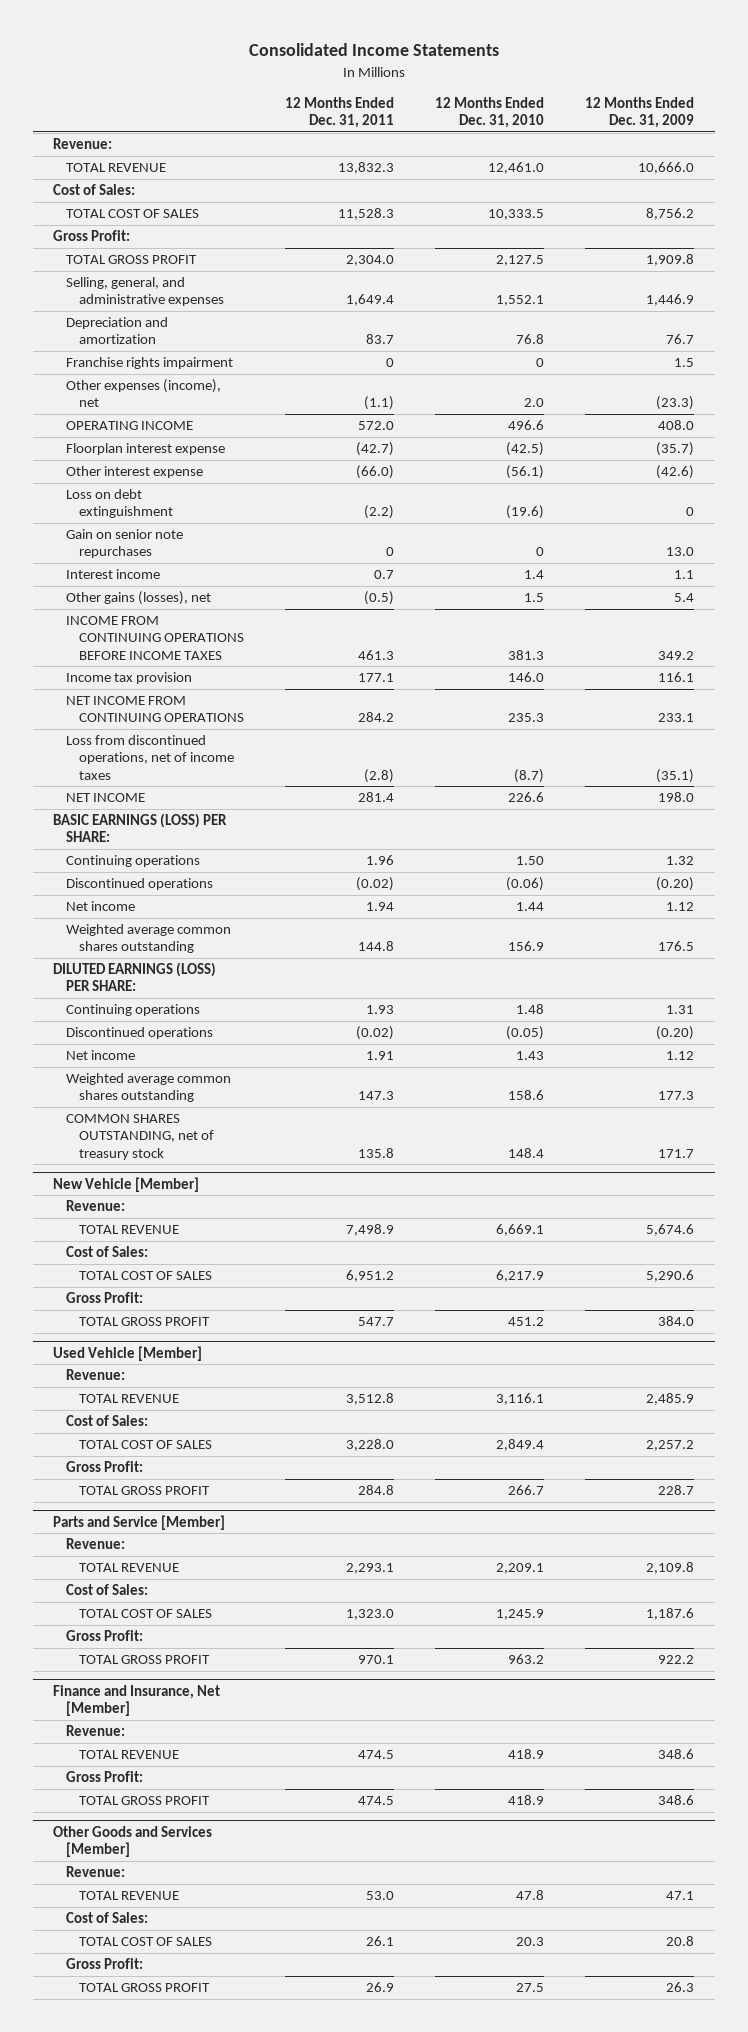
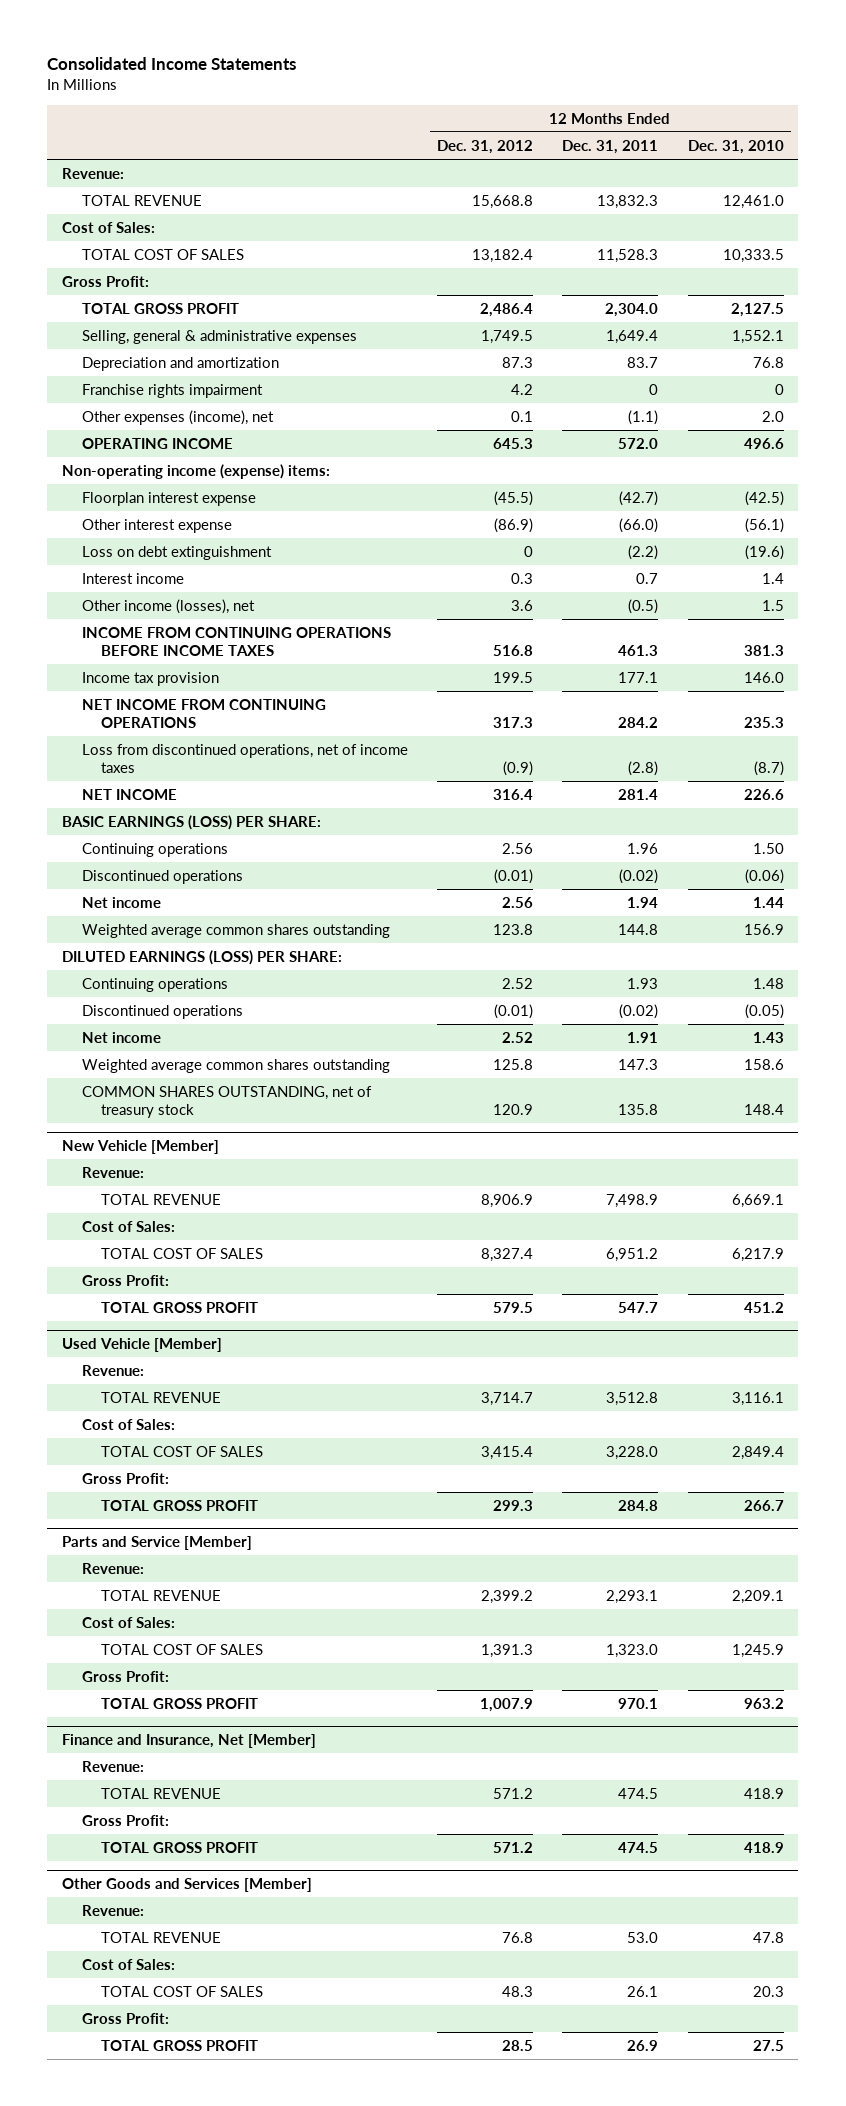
[585,96,695,129] 12 Months Ended Dec. 31, 2009 -> none
none -> [436,139,533,154] Dec. 31, 2012
[66,277,225,307] Selling, general, and administrative expenses -> [81,329,357,344] Selling, general & administrative expenses
none -> [62,463,331,479] Non-operating income (expense) items:
[66,529,184,559] Gain on senior note repurchases -> none
[66,591,212,606] Other gains (losses), net -> [81,598,255,614] Other income (losses), net

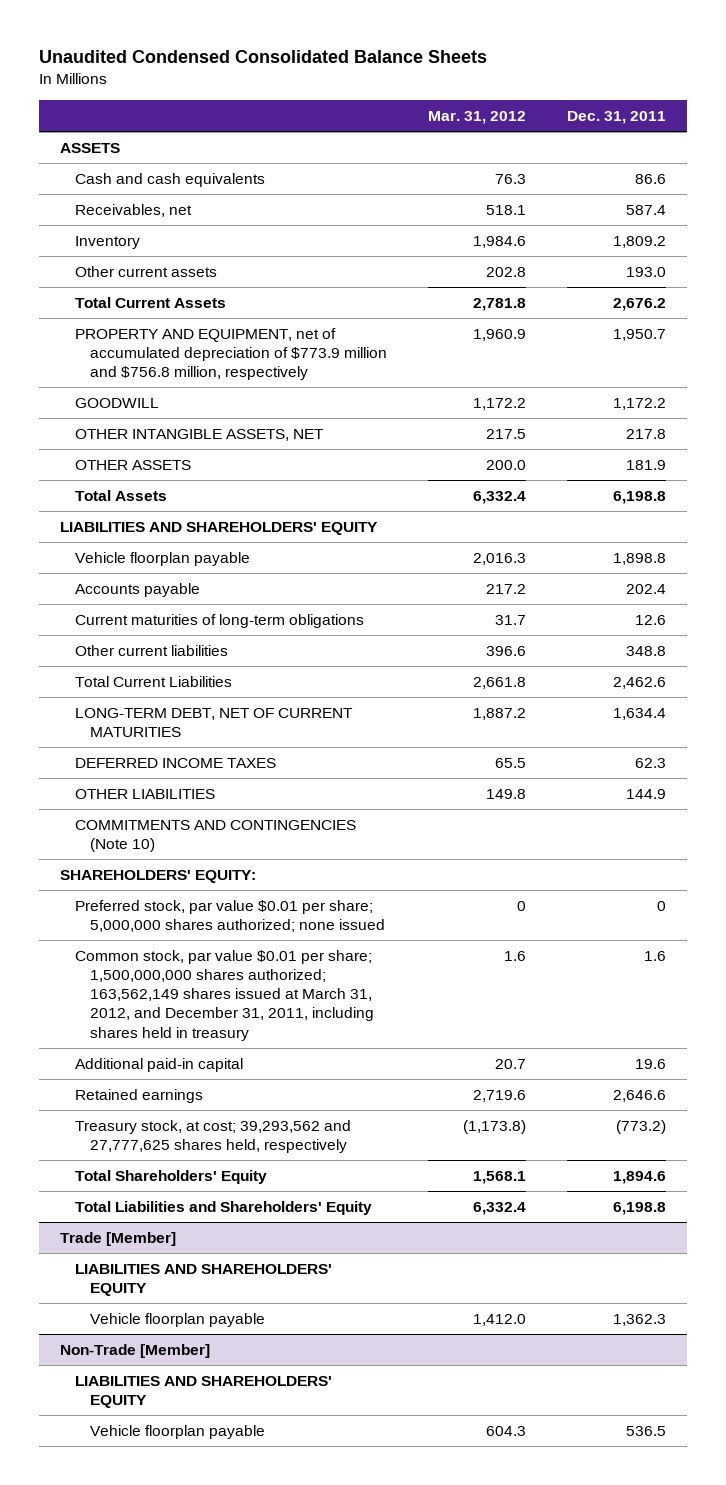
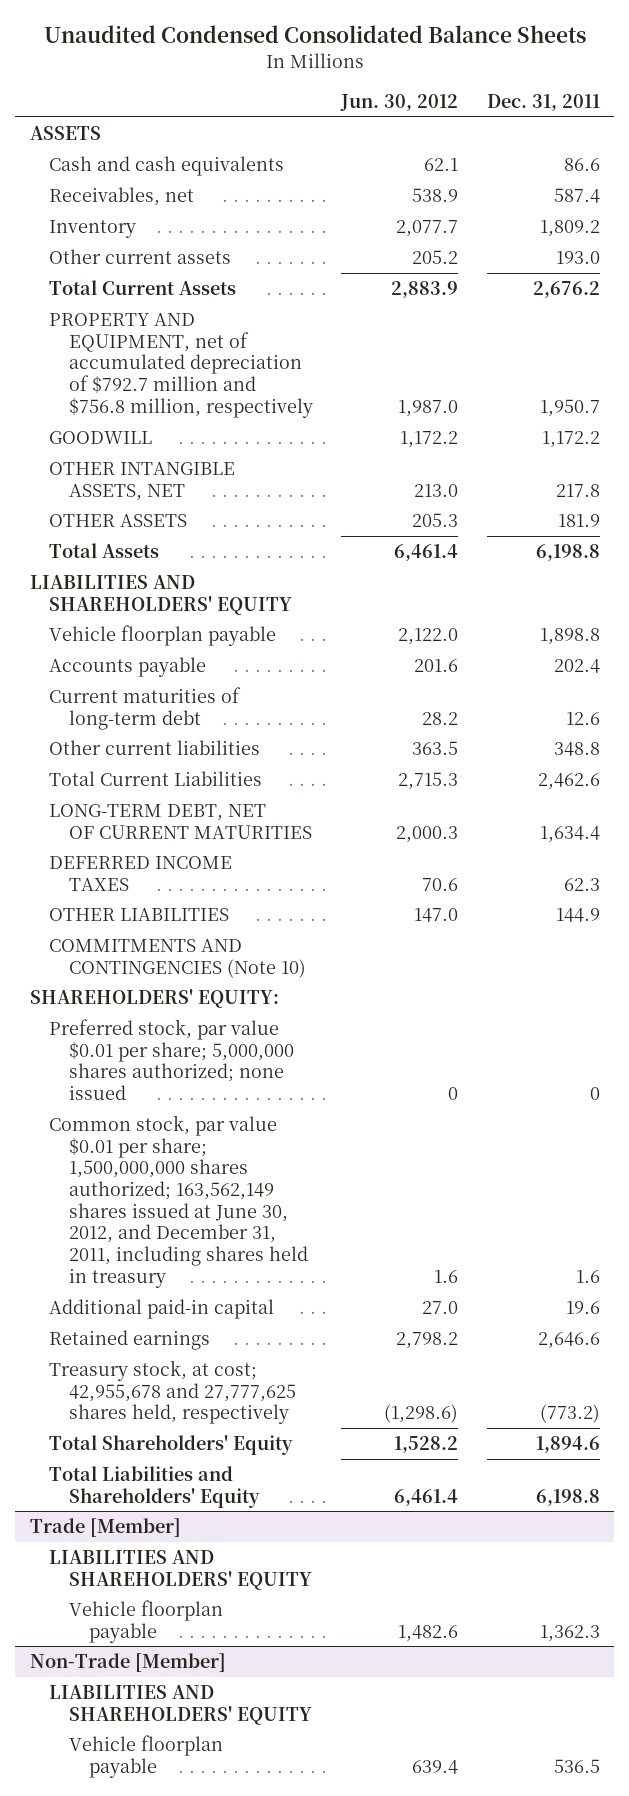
[427,111,526,125] Mar. 31, 2012 -> none
none -> [340,93,459,111] Jun. 30, 2012
[74,327,387,381] PROPERTY AND EQUIPMENT, net of accumulated depreciation of $773.9 million and $756.8 million, respectively -> [49,313,314,418] PROPERTY AND EQUIPMENT, net of accumulated depreciation of $792.7 million and $756.8 million, respectively
[74,613,364,628] Current maturities of long-term obligations -> [49,687,242,730] Current maturities of long-term debt
[74,949,374,1041] Common stock, par value $0.01 per share; 1,500,000,000 shares authorized; 163,562,149 shares issued at March 31, 2012, and December 31, 2011, including shares held in treasury -> [49,1115,309,1288] Common stock, par value $0.01 per share; 1,500,000,000 shares authorized; 163,562,149 shares issued at June 30, 2012, and December 31, 2011, including shares held in treasury
[74,1119,351,1154] Treasury stock, at cost; 39,293,562 and 27,777,625 shares held, respectively -> [49,1360,297,1425] Treasury stock, at cost; 42,955,678 and 27,777,625 shares held, respectively

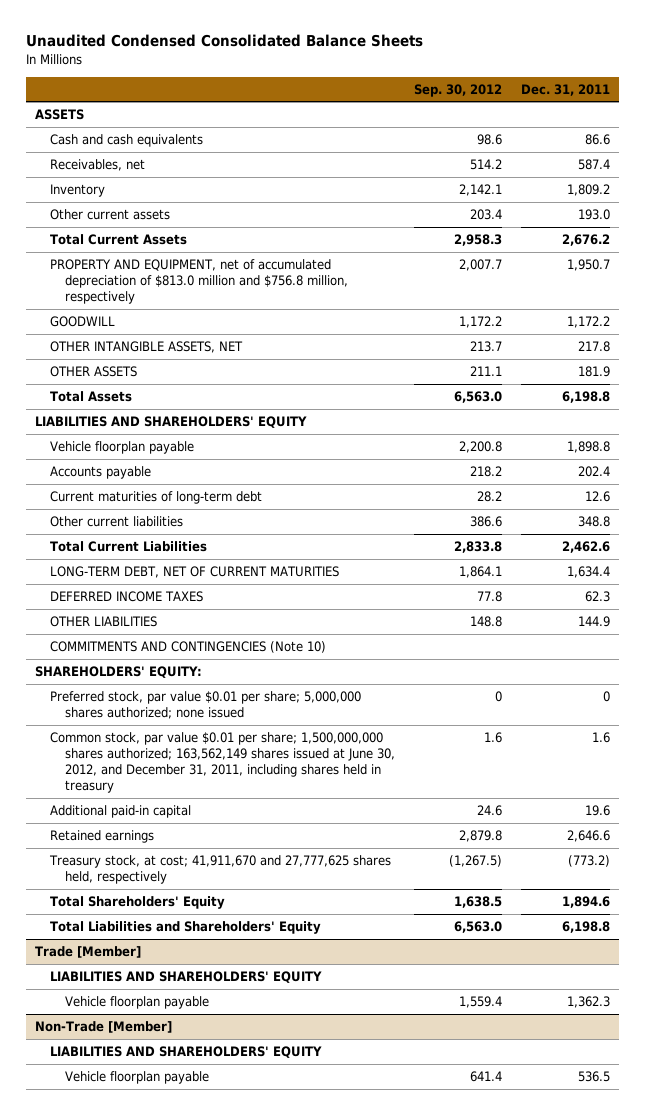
[340,93,459,111] Jun. 30, 2012 -> none
none -> [413,83,502,97] Sep. 30, 2012
[49,313,314,418] PROPERTY AND EQUIPMENT, net of accumulated depreciation of $792.7 million and $756.8 million, respectively -> [50,258,349,305] PROPERTY AND EQUIPMENT, net of accumulated depreciation of $813.0 million and $756.8 million, respectively
[49,1360,297,1425] Treasury stock, at cost; 42,955,678 and 27,777,625 shares held, respectively -> [49,854,392,885] Treasury stock, at cost; 41,911,670 and 27,777,625 shares held, respectively

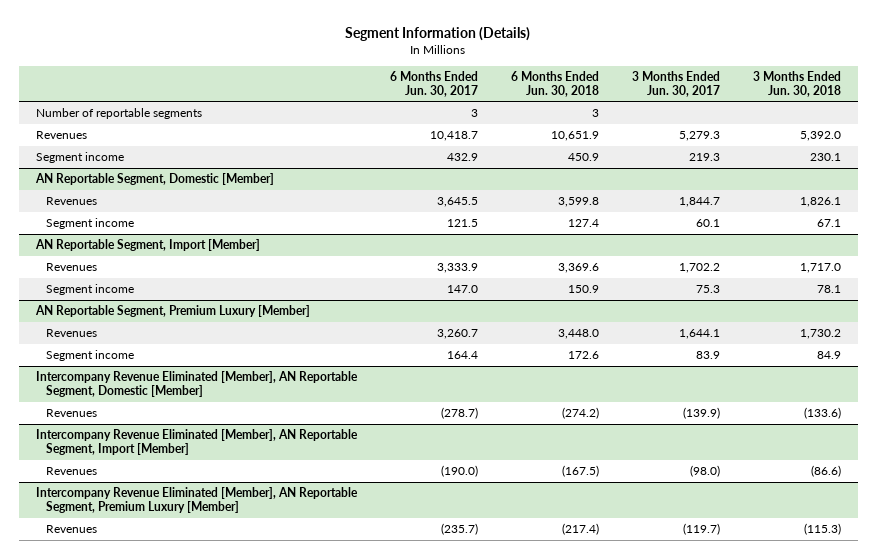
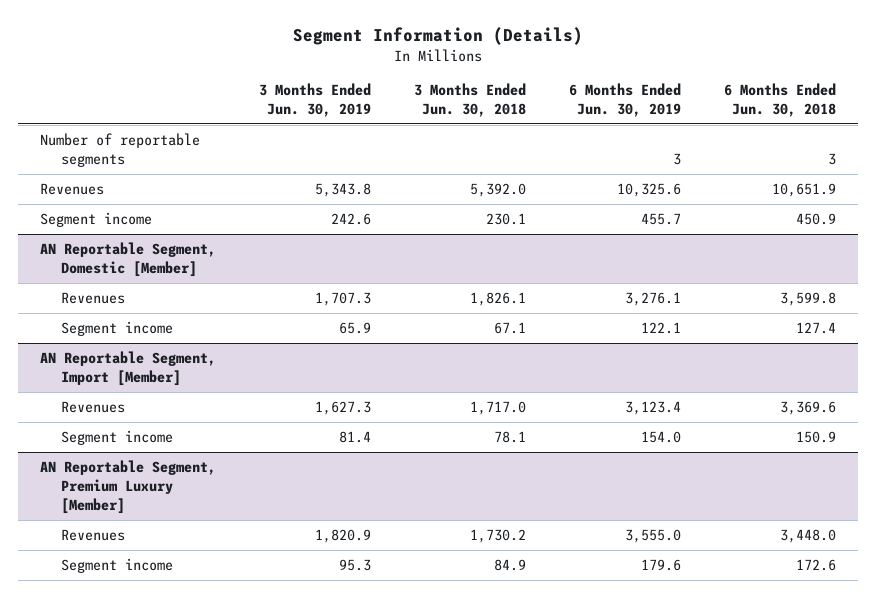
[389,70,478,97] 6 Months Ended Jun. 30, 2017 -> none
[632,70,721,97] 3 Months Ended Jun. 30, 2017 -> none
none -> [258,83,371,118] 3 Months Ended Jun. 30, 2019
none -> [569,83,682,118] 6 Months Ended Jun. 30, 2019
[35,371,358,398] Intercompany Revenue Eliminated [Member], AN Reportable Segment, Domestic [Member] -> none
[46,409,98,418] Revenues -> none
[35,429,358,456] Intercompany Revenue Eliminated [Member], AN Reportable Segment, Import [Member] -> none
[46,467,98,476] Revenues -> none
[35,487,358,514] Intercompany Revenue Eliminated [Member], AN Reportable Segment, Premium Luxury [Member] -> none
[46,525,98,534] Revenues -> none

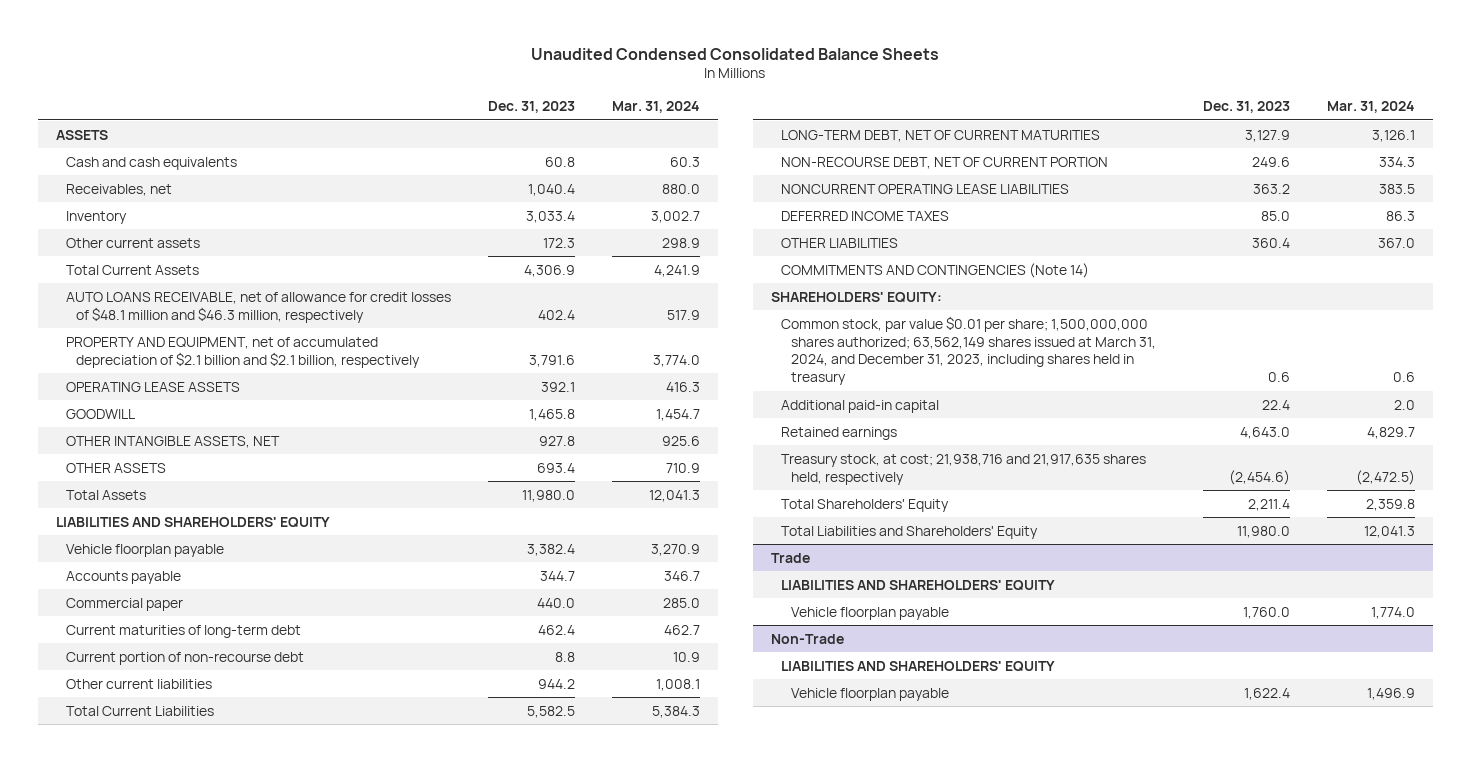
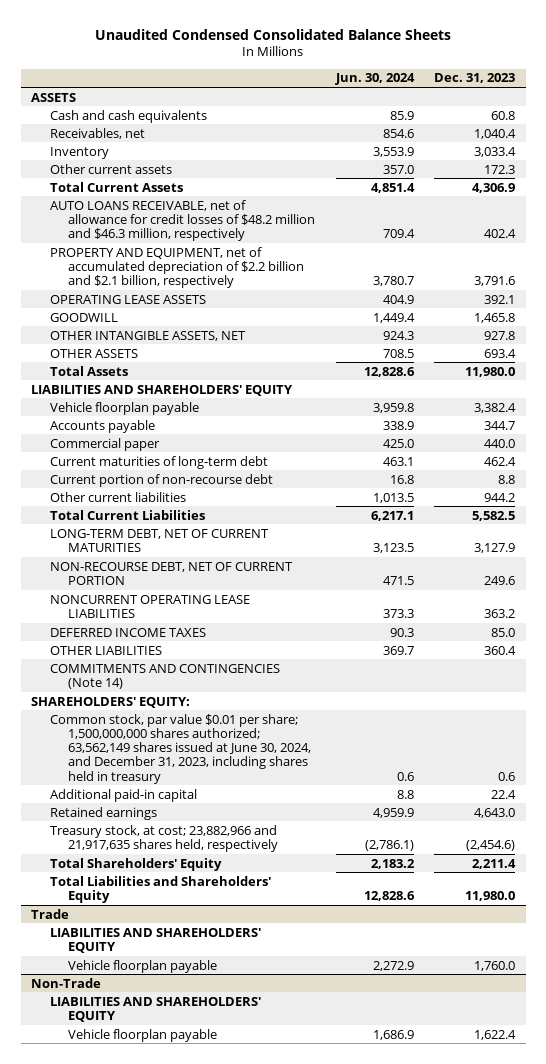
[611,101,700,114] Mar. 31, 2024 -> none
none -> [334,73,415,86] Jun. 30, 2024
[66,291,452,323] AUTO LOANS RECEIVABLE, net of allowance for credit losses of $48.1 million and $46.3 million, respectively -> [49,199,315,242] AUTO LOANS RECEIVABLE, net of allowance for credit losses of $48.2 million and $46.3 million, respectively
[66,336,420,368] PROPERTY AND EQUIPMENT, net of accumulated depreciation of $2.1 billion and $2.1 billion, respectively -> [49,246,304,289] PROPERTY AND EQUIPMENT, net of accumulated depreciation of $2.2 billion and $2.1 billion, respectively
[781,315,1157,385] Common stock, par value $0.01 per share; 1,500,000,000 shares authorized; 63,562,149 shares issued at March 31, 2024, and December 31, 2023, including shares held in treasury -> [49,713,311,784] Common stock, par value $0.01 per share; 1,500,000,000 shares authorized; 63,562,149 shares issued at June 30, 2024, and December 31, 2023, including shares held in treasury
[781,453,1147,485] Treasury stock, at cost; 21,938,716 and 21,917,635 shares held, respectively -> [49,824,278,852] Treasury stock, at cost; 23,882,966 and 21,917,635 shares held, respectively

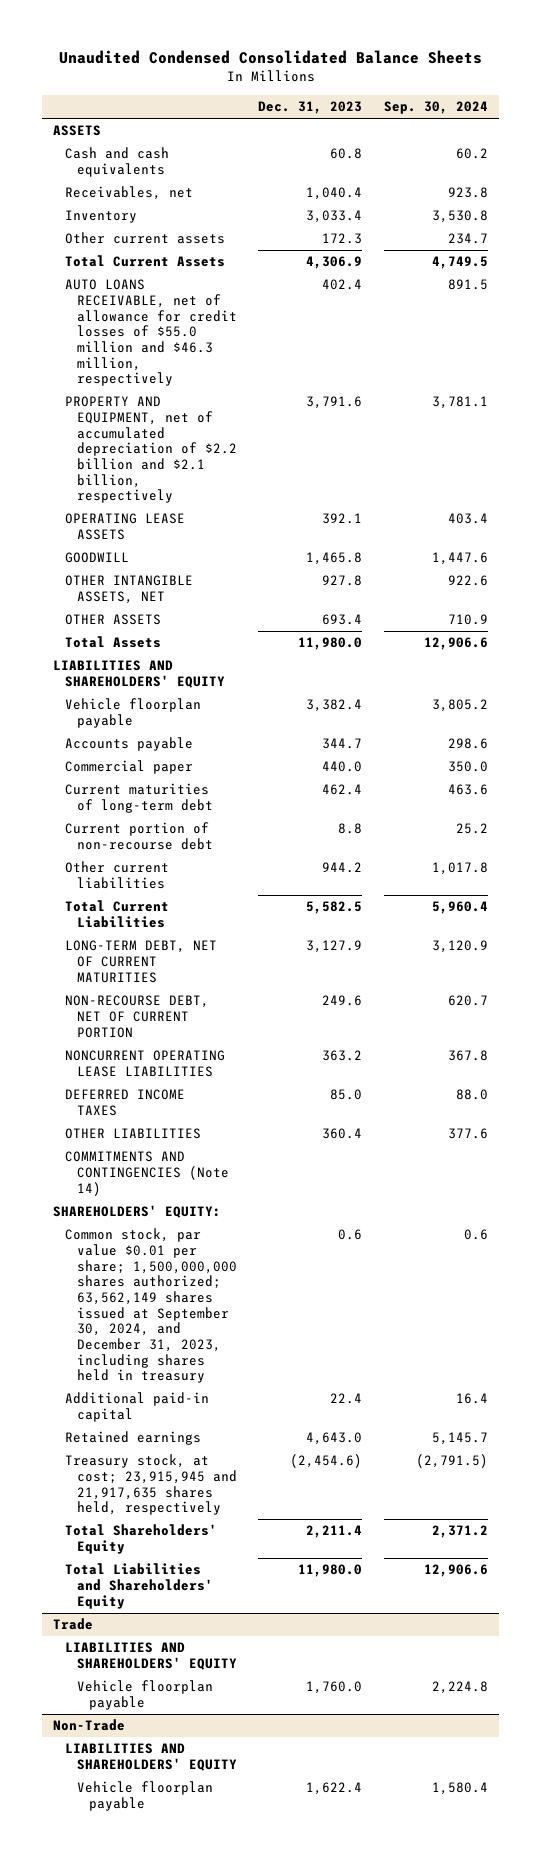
[334,73,415,86] Jun. 30, 2024 -> none
none -> [384,101,489,115] Sep. 30, 2024
[49,199,315,242] AUTO LOANS RECEIVABLE, net of allowance for credit losses of $48.2 million and $46.3 million, respectively -> [65,279,237,387] AUTO LOANS RECEIVABLE, net of allowance for credit losses of $55.0 million and $46.3 million, respectively
[49,713,311,784] Common stock, par value $0.01 per share; 1,500,000,000 shares authorized; 63,562,149 shares issued at June 30, 2024, and December 31, 2023, including shares held in treasury -> [65,1228,237,1384] Common stock, par value $0.01 per share; 1,500,000,000 shares authorized; 63,562,149 shares issued at September 30, 2024, and December 31, 2023, including shares held in treasury
[49,824,278,852] Treasury stock, at cost; 23,882,966 and 21,917,635 shares held, respectively -> [65,1454,237,1516] Treasury stock, at cost; 23,915,945 and 21,917,635 shares held, respectively

